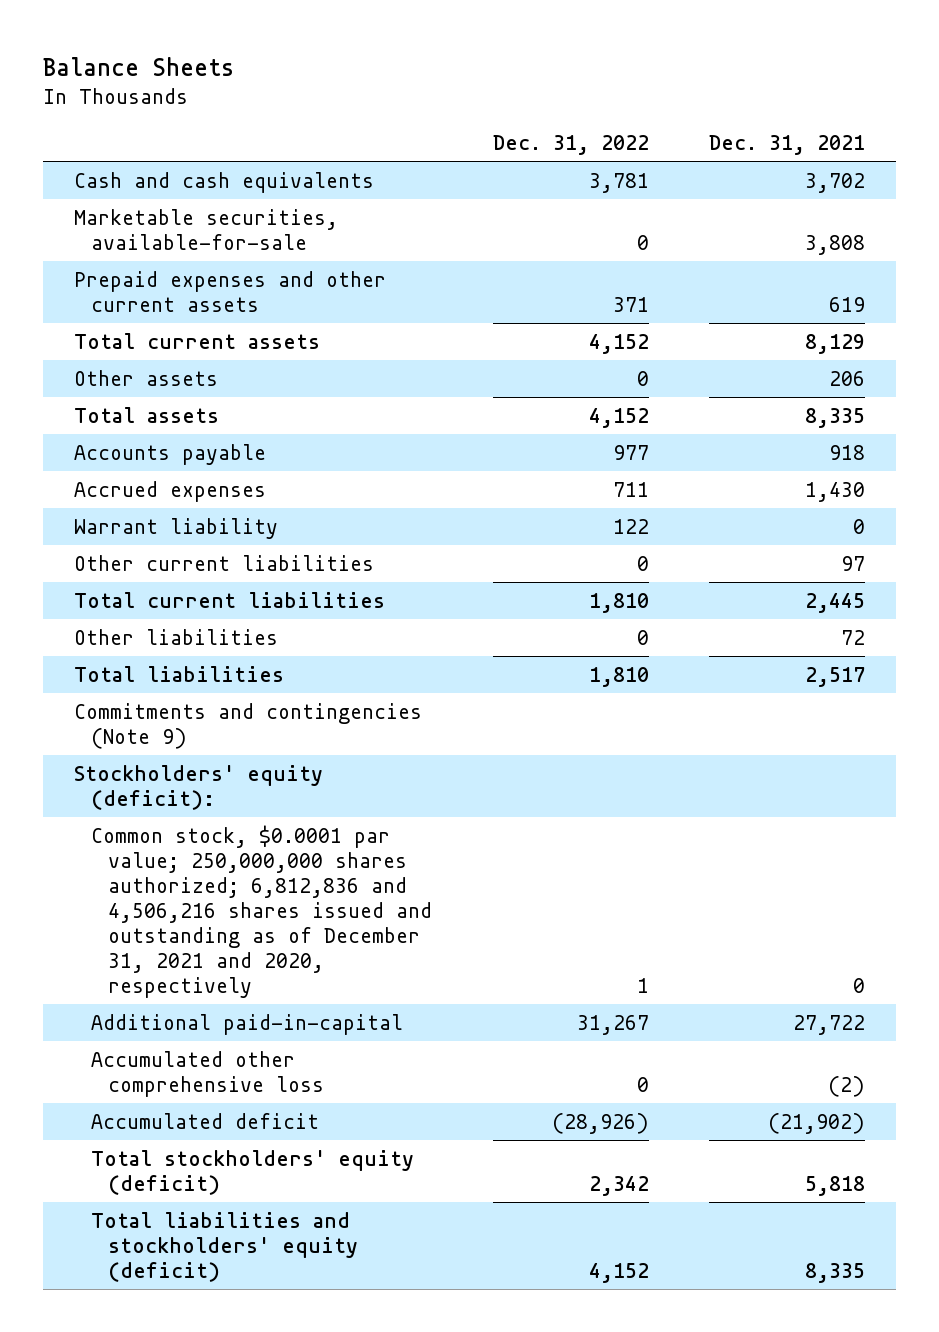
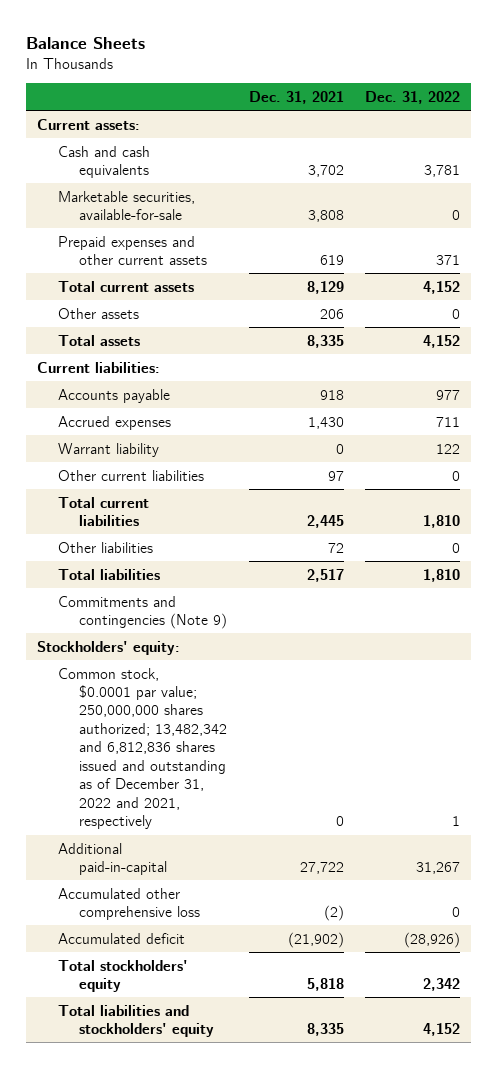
none -> [37,118,141,130] Current assets:
none -> [37,361,161,373] Current liabilities:
[73,764,323,810] Stockholders' equity (deficit): -> [37,640,181,655] Stockholders' equity:
[90,824,432,999] Common stock, $0.0001 par value; 250,000,000 shares authorized; 6,812,836 and 4,506,216 shares issued and outstanding as of December 31, 2021 and 2020, respectively -> [57,667,227,830] Common stock, $0.0001 par value; 250,000,000 shares authorized; 13,482,342 and 6,812,836 shares issued and outstanding as of December 31, 2022 and 2021, respectively
[90,1149,414,1195] Total stockholders' equity (deficit) -> [57,959,188,993] Total stockholders' equity
[90,1211,358,1282] Total liabilities and stockholders' equity (deficit) -> [57,1004,214,1038] Total liabilities and stockholders' equity

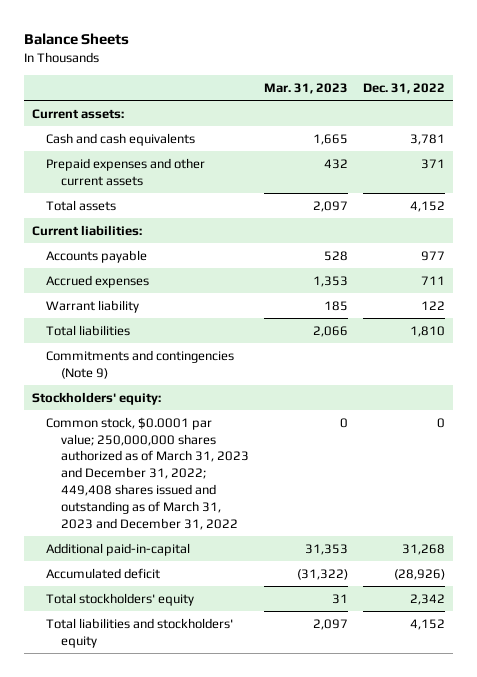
[248,90,344,104] Dec. 31, 2021 -> none
none -> [263,83,348,95] Mar. 31, 2023
[57,190,195,221] Marketable securities, available-for-sale -> none
[57,280,194,292] Total current assets -> none
[57,307,139,319] Other assets -> none
[57,469,204,481] Other current liabilities -> none
[57,496,149,527] Total current liabilities -> none
[57,541,153,553] Other liabilities -> none
[57,887,200,921] Accumulated other comprehensive loss -> none
[57,667,227,830] Common stock, $0.0001 par value; 250,000,000 shares authorized; 13,482,342 and 6,812,836 shares issued and outstanding as of December 31, 2022 and 2021, respectively -> [46,416,249,530] Common stock, $0.0001 par value; 250,000,000 shares authorized as of March 31, 2023 and December 31, 2022; 449,408 shares issued and outstanding as of March 31, 2023 and December 31, 2022
[452,816,461,827] 1 -> [437,417,446,428] 0
[416,862,461,875] 31,267 -> [402,543,446,555] 31,268

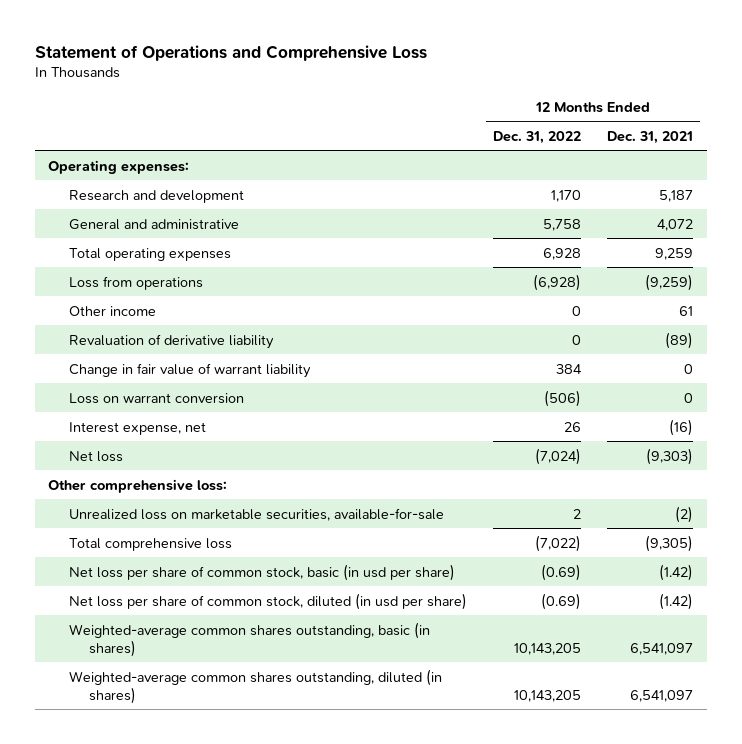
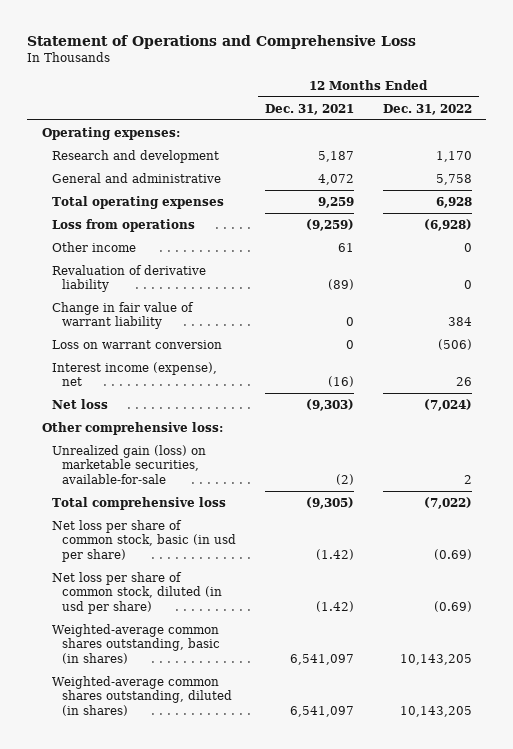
[68,421,206,435] Interest expense, net -> [52,361,218,387] Interest income (expense), net
[68,507,444,521] Unrealized loss on marketable securities, available-for-sale -> [52,444,207,484] Unrealized gain (loss) on marketable securities, available-for-sale

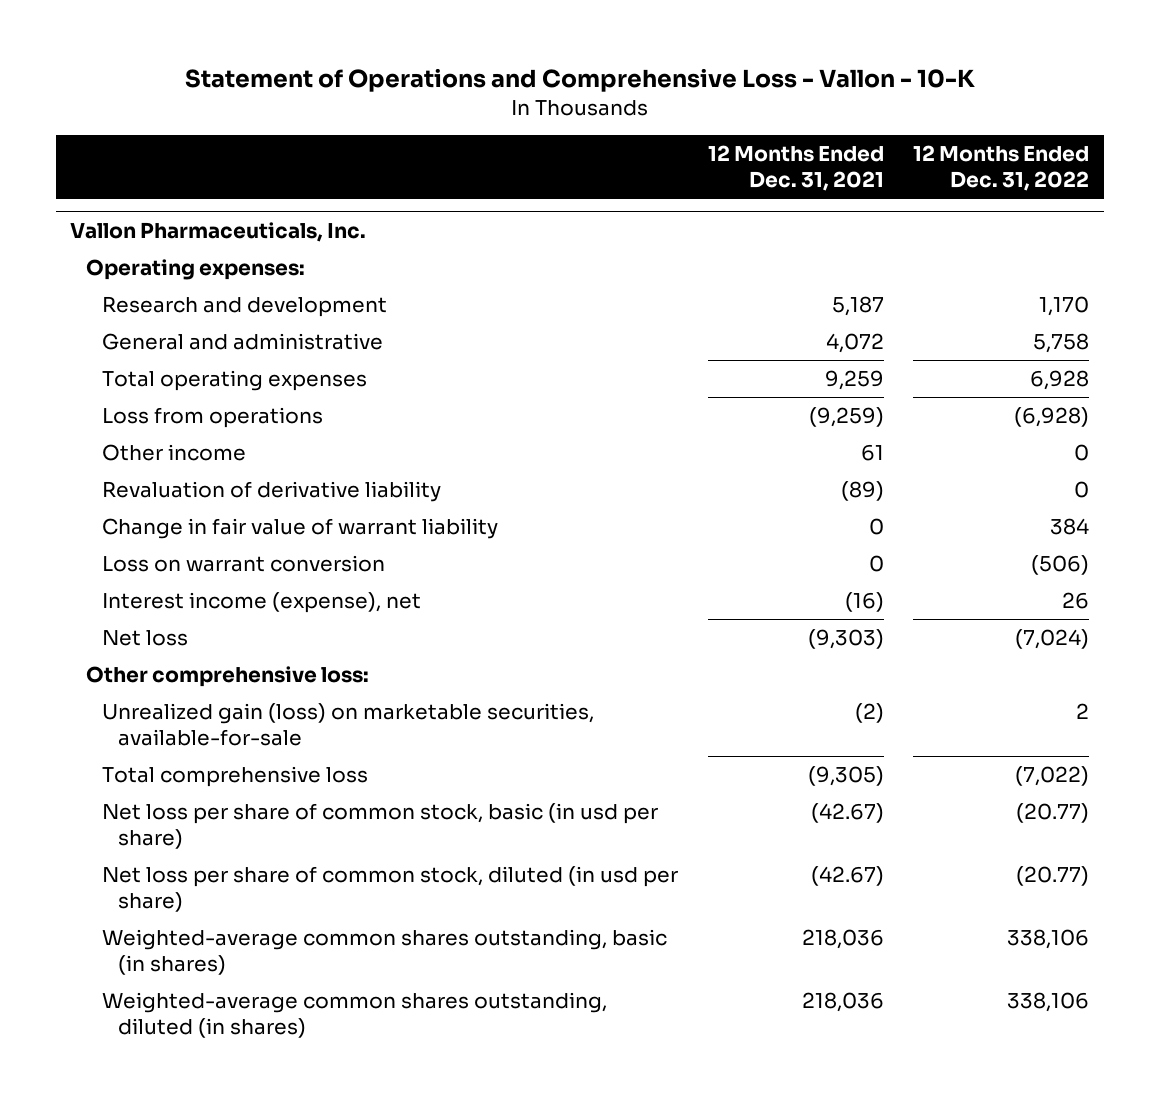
[27,34,417,49] Statement of Operations and Comprehensive Loss -> [184,68,975,93] Statement of Operations and Comprehensive Loss - Vallon - 10-K
none -> [70,222,367,243] Vallon Pharmaceuticals, Inc.
[316,548,355,560] (1.42) -> [810,803,884,824] (42.67)
[433,548,472,560] (0.69) -> [1016,803,1090,824] (20.77)
[316,600,355,612] (1.42) -> [810,866,884,887] (42.67)
[433,600,472,612] (0.69) -> [1016,866,1090,887] (20.77)
[290,653,355,665] 6,541,097 -> [801,929,884,950] 218,036
[399,653,472,665] 10,143,205 -> [1007,929,1090,950] 338,106
[290,705,355,717] 6,541,097 -> [801,992,884,1013] 218,036
[399,705,472,717] 10,143,205 -> [1007,992,1090,1013] 338,106

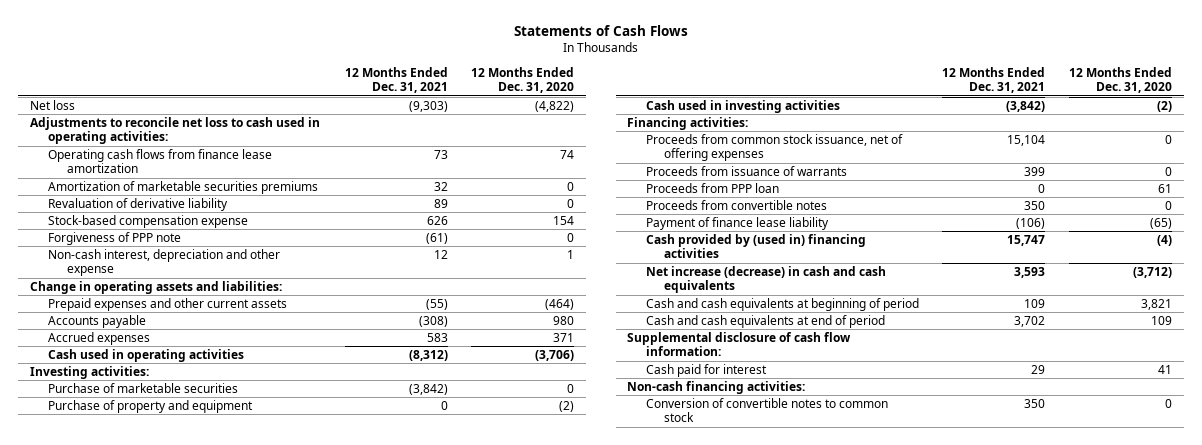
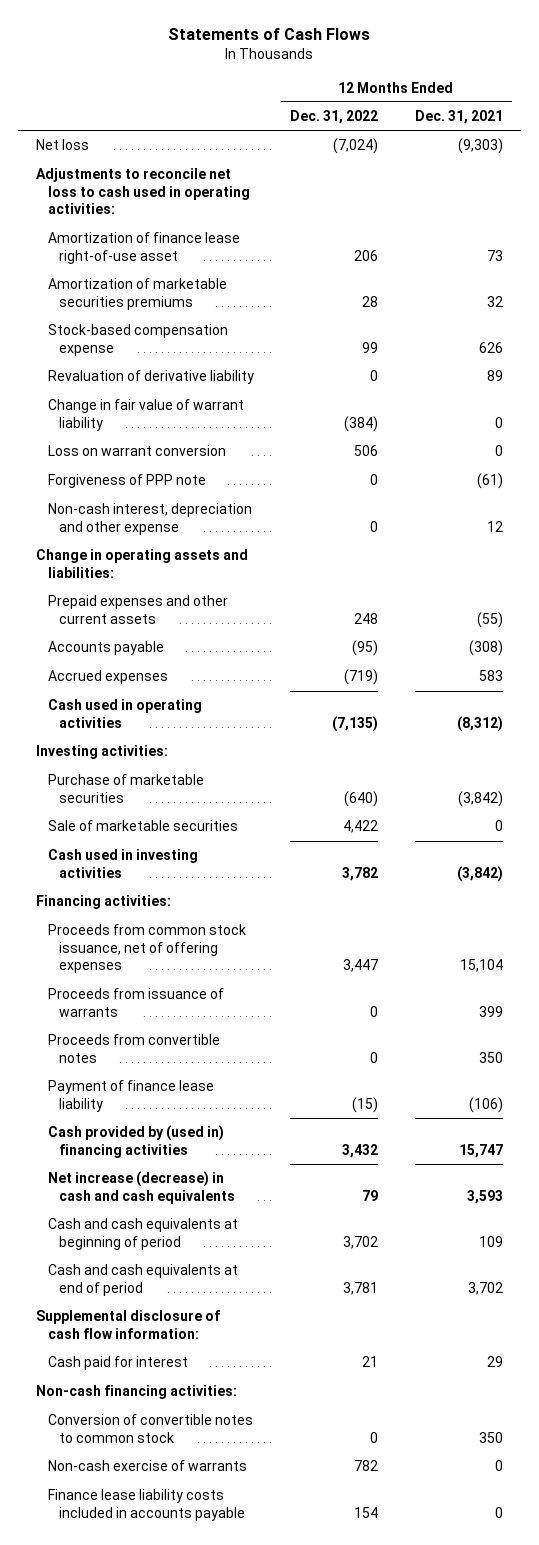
[471,66,575,94] 12 Months Ended Dec. 31, 2020 -> none
none -> [290,110,379,125] Dec. 31, 2022
[48,148,273,174] Operating cash flows from finance lease amortization -> [47,232,240,264] Amortization of finance lease right-of-use asset
[48,197,229,211] Revaluation of derivative liability -> [47,370,254,385] Revaluation of derivative liability
none -> [47,399,244,431] Change in fair value of warrant liability
none -> [47,445,226,457] Loss on warrant conversion
[48,399,254,413] Purchase of property and equipment -> none
none -> [47,820,238,832] Sale of marketable securities
[645,182,779,193] Proceeds from PPP loan -> none
none -> [47,1460,247,1472] Non-cash exercise of warrants
none -> [47,1489,245,1521] Finance lease liability costs included in accounts payable

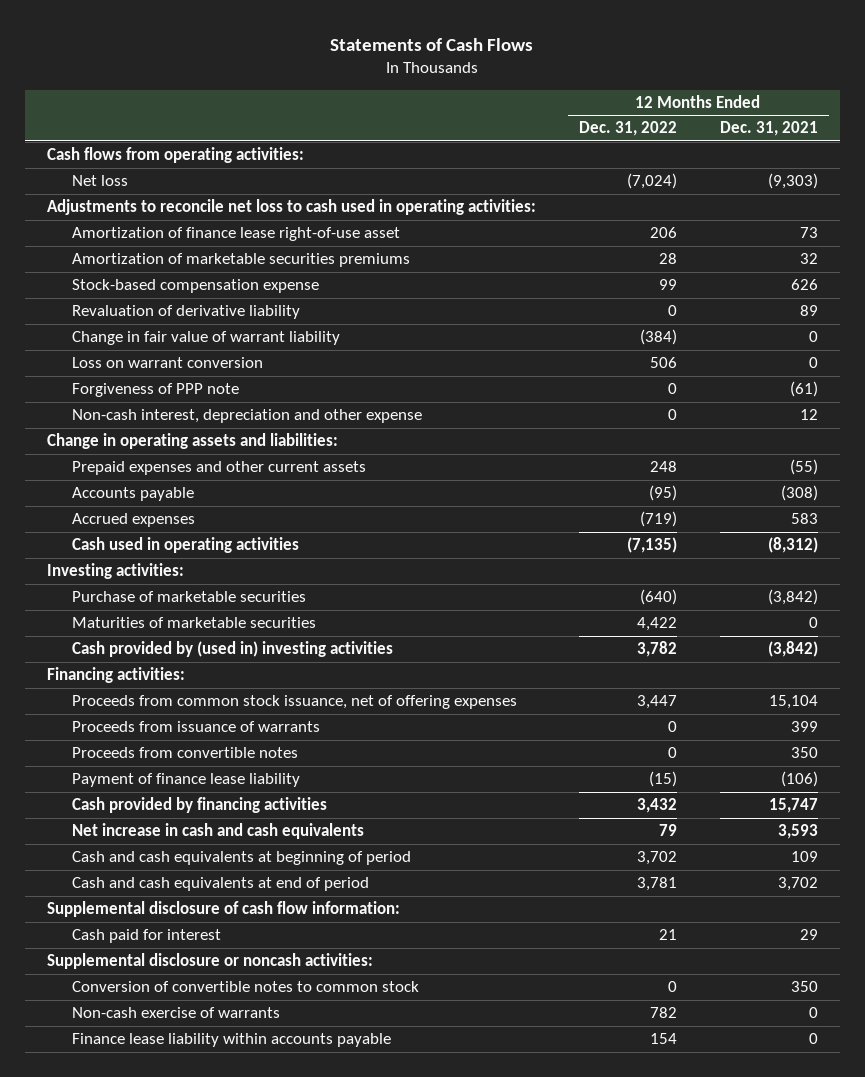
none -> [46,147,304,164] Cash flows from operating activities:
[47,820,238,832] Sale of marketable securities -> [71,617,316,629] Maturities of marketable securities
[47,849,198,878] Cash used in investing activities -> [71,641,393,658] Cash provided by (used in) investing activities
[47,1125,224,1158] Cash provided by (used in) financing activities -> [71,797,327,814] Cash provided by financing activities
[47,1171,235,1204] Net increase (decrease) in cash and cash equivalents -> [71,823,364,840] Net increase in cash and cash equivalents
[36,1385,238,1400] Non-cash financing activities: -> [46,953,373,970] Supplemental disclosure or noncash activities:
[47,1489,245,1521] Finance lease liability costs included in accounts payable -> [71,1033,391,1048] Finance lease liability within accounts payable

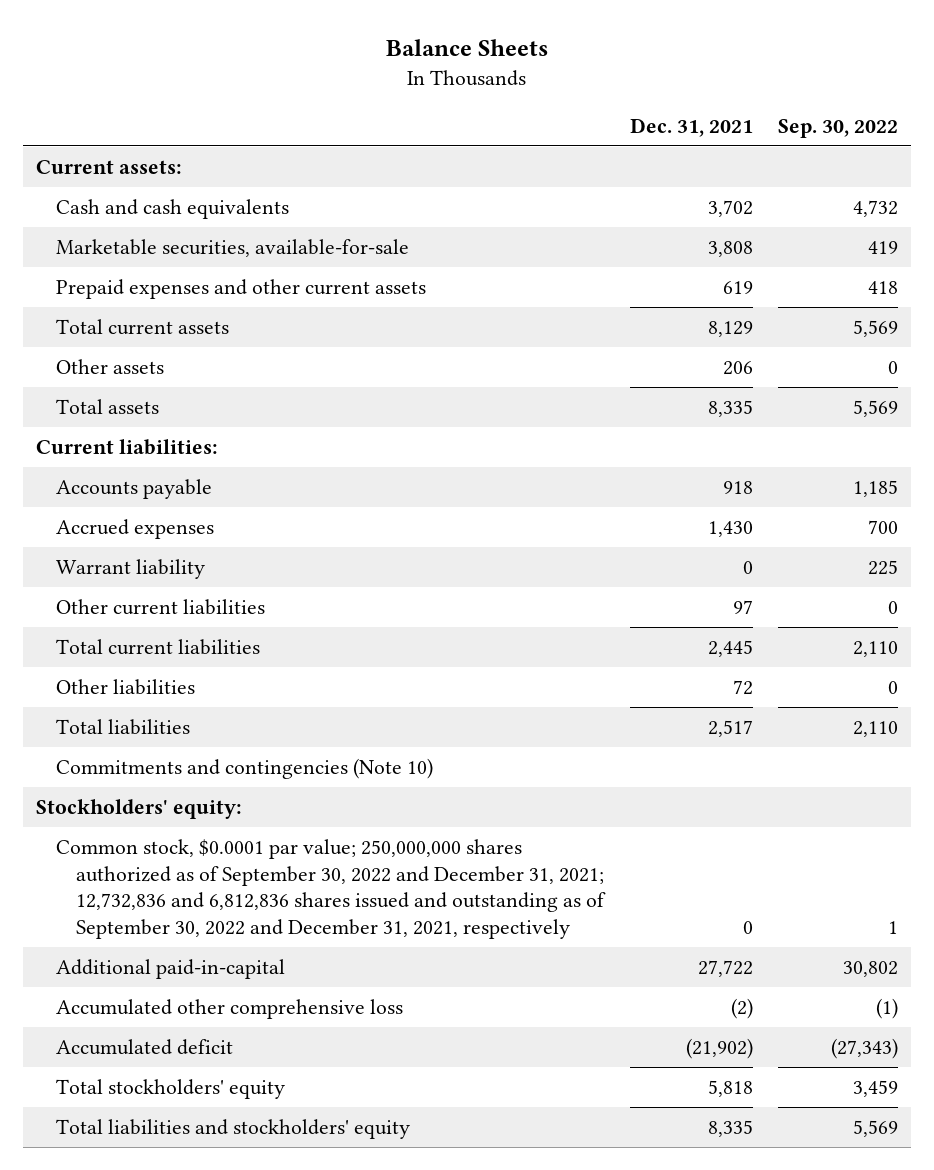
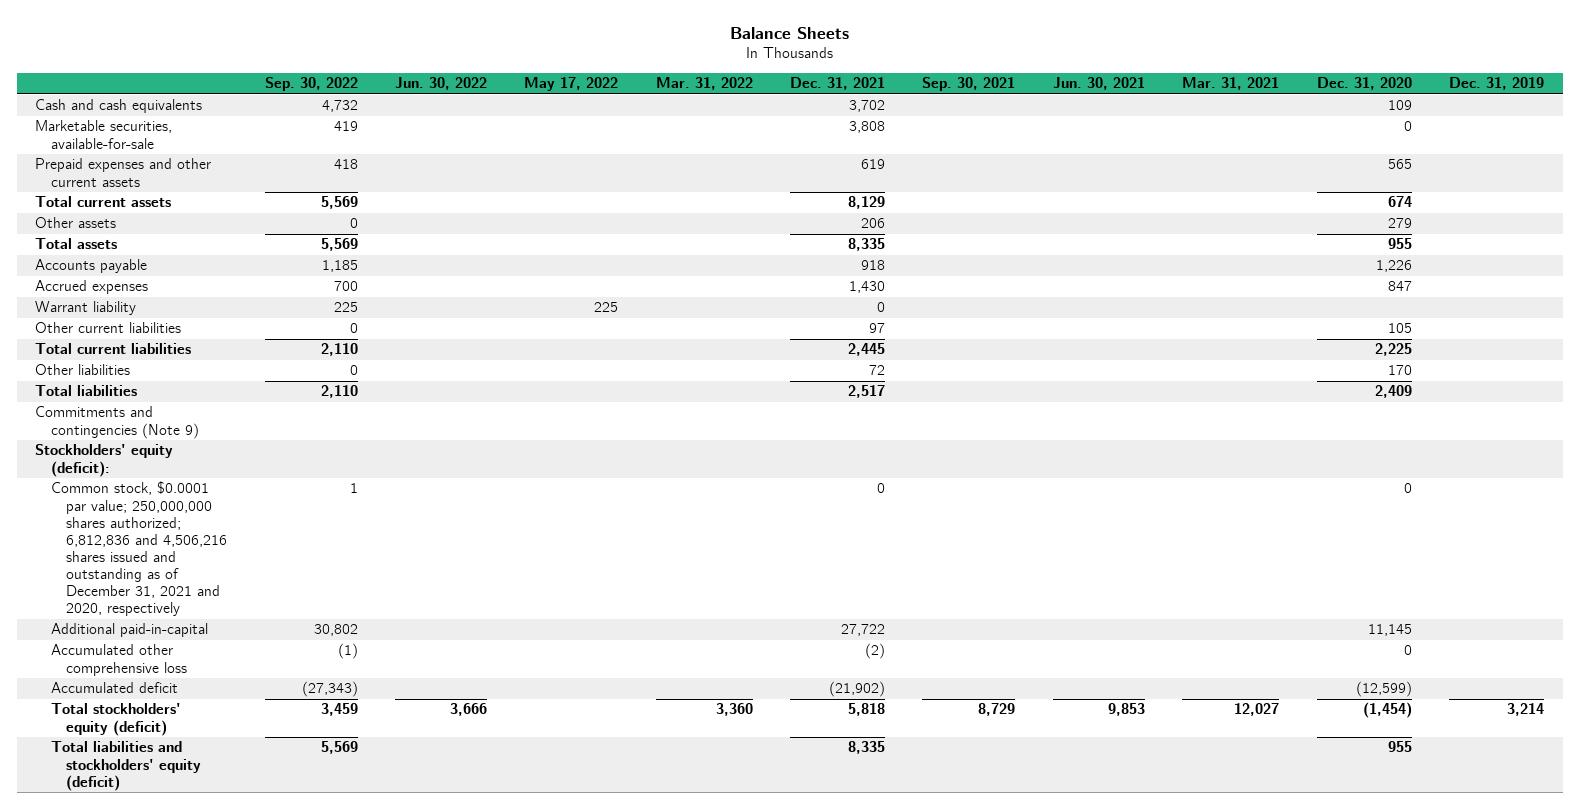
none -> [394,77,487,91] Jun. 30, 2022
none -> [524,77,619,92] May 17, 2022
none -> [655,77,753,91] Mar. 31, 2022
none -> [922,77,1016,92] Sep. 30, 2021
none -> [1052,77,1145,91] Jun. 30, 2021
none -> [1182,77,1280,91] Mar. 31, 2021
none -> [1316,77,1412,91] Dec. 31, 2020
none -> [1448,77,1544,91] Dec. 31, 2019
[35,159,182,174] Current assets: -> none
[35,438,218,455] Current liabilities: -> none
[55,757,433,779] Commitments and contingencies (Note 10) -> [35,406,199,439] Commitments and contingencies (Note 9)
[35,798,242,819] Stockholders' equity: -> [35,444,174,477] Stockholders' equity (deficit):
[55,838,607,940] Common stock, $0.0001 par value; 250,000,000 shares authorized as of September 30, 2022 and December 31, 2021; 12,732,836 and 6,812,836 shares issued and outstanding as of September 30, 2022 and December 31, 2021, respectively -> [50,481,228,617] Common stock, $0.0001 par value; 250,000,000 shares authorized; 6,812,836 and 4,506,216 shares issued and outstanding as of December 31, 2021 and 2020, respectively
[55,1078,285,1099] Total stockholders' equity -> [50,703,181,736] Total stockholders' equity (deficit)
[55,1118,410,1139] Total liabilities and stockholders' equity -> [50,741,202,791] Total liabilities and stockholders' equity (deficit)

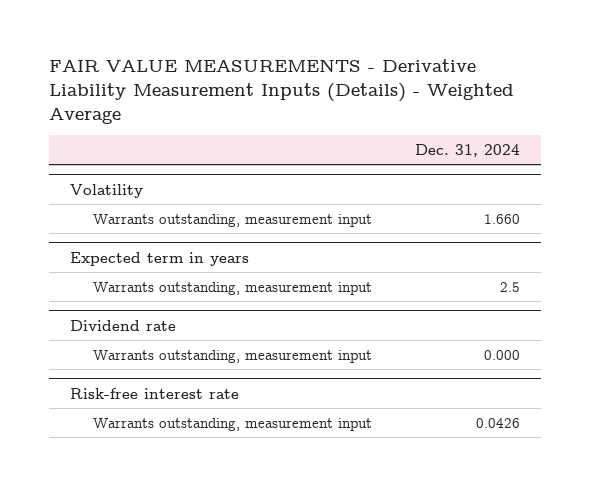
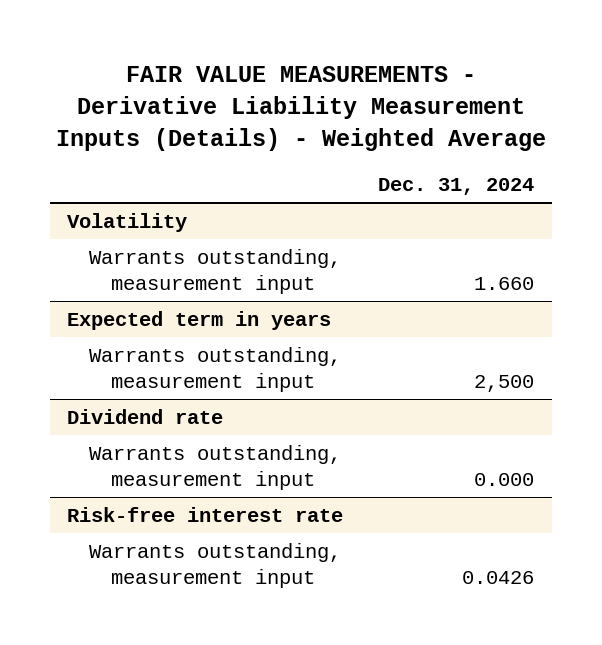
[499,281,520,292] 2.5 -> [474,375,535,393] 2,500

